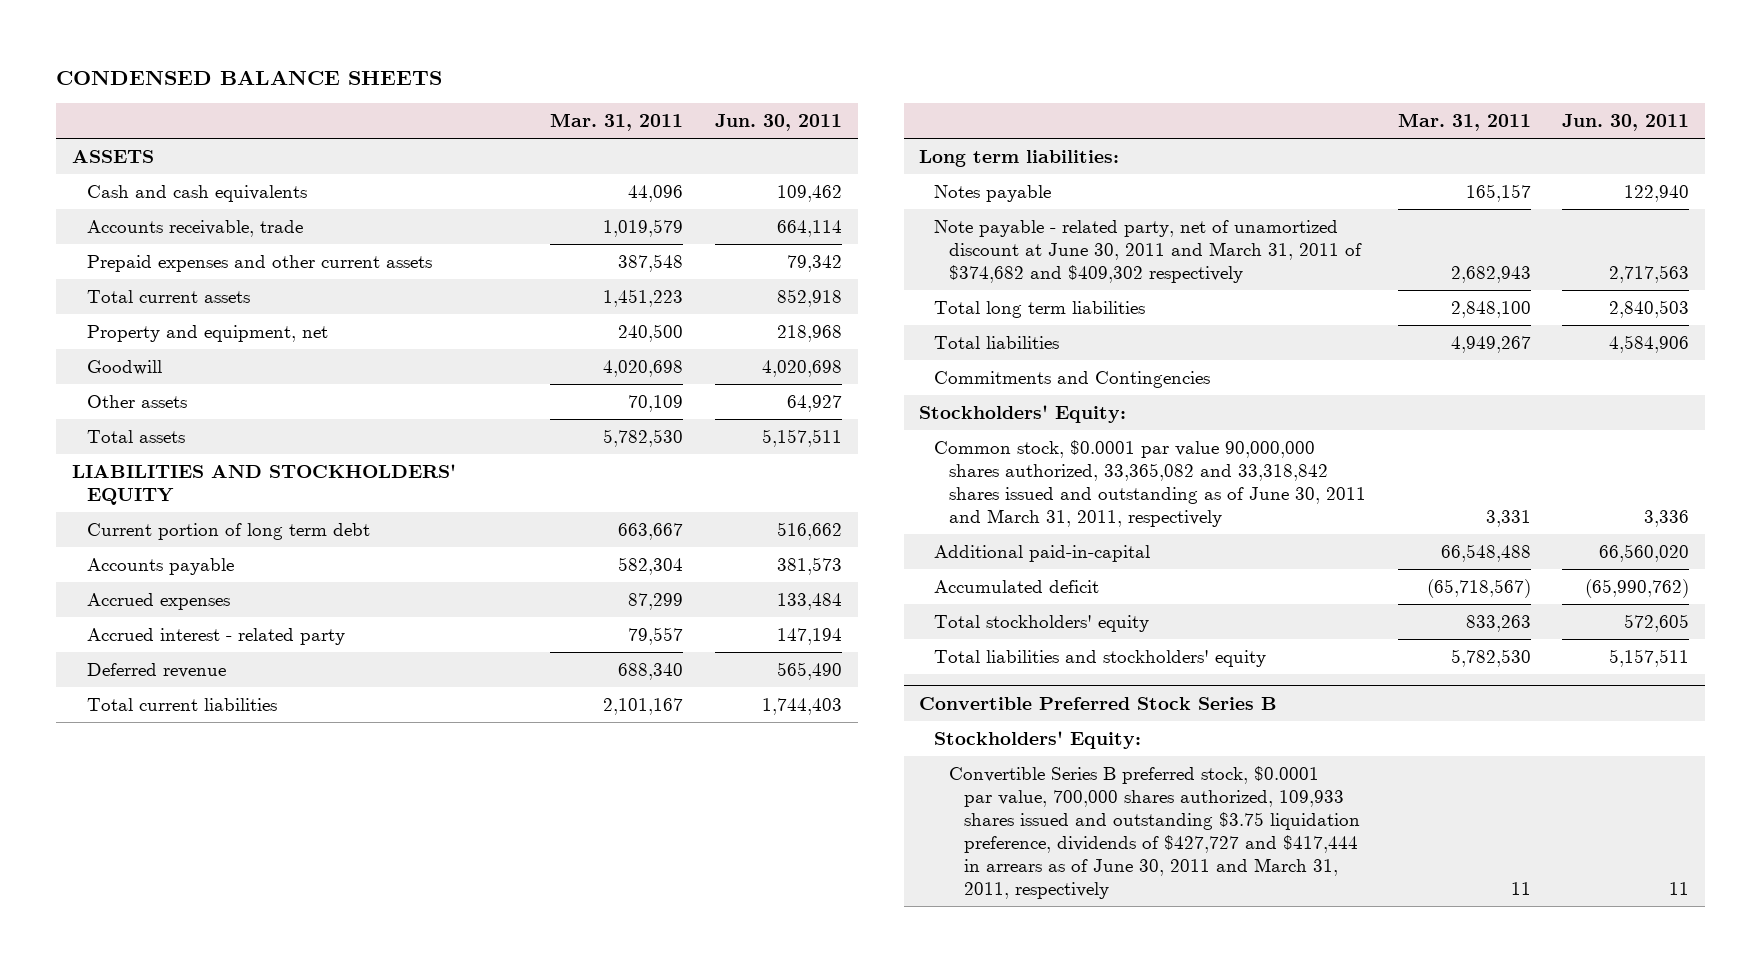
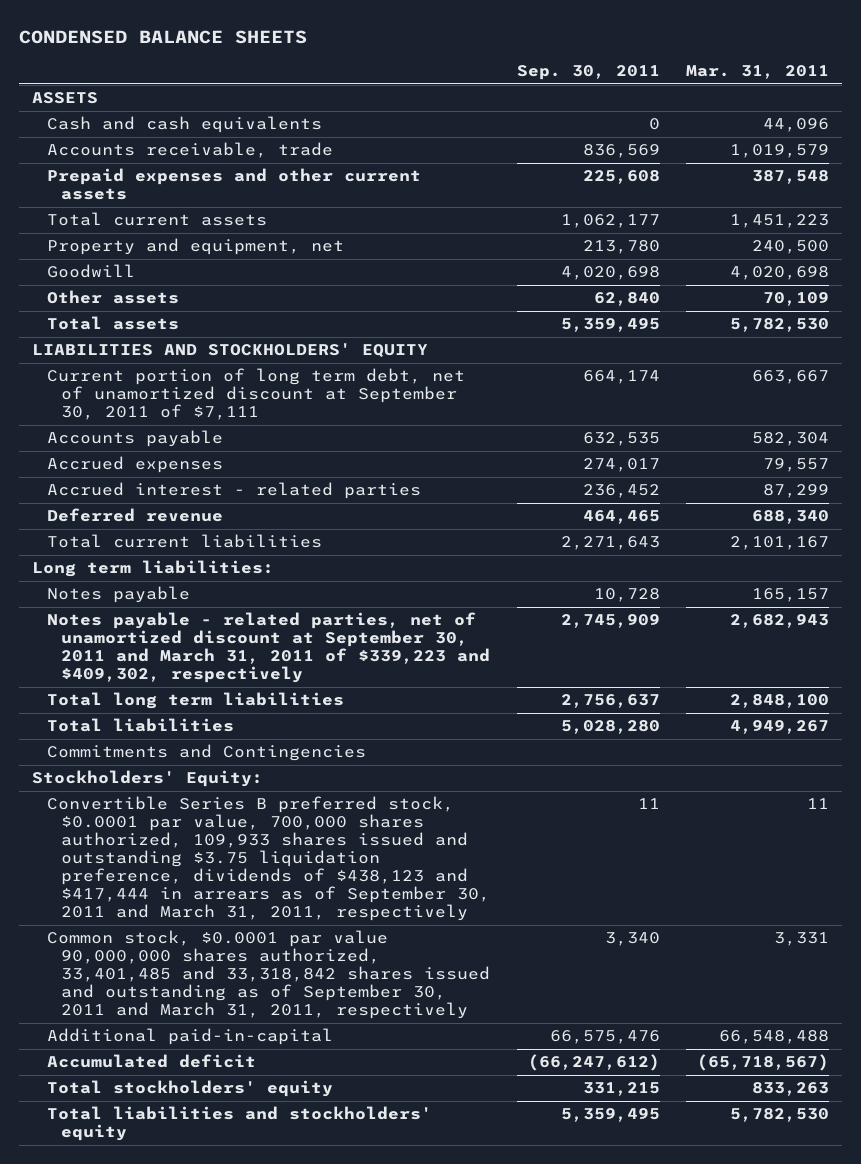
[714,113,842,131] Jun. 30, 2011 -> none
none -> [516,65,660,81] Sep. 30, 2011
[86,523,370,541] Current portion of long term debt -> [46,368,465,421] Current portion of long term debt, net of unamortized discount at September 30, 2011 of $7,111
[628,593,684,611] 87,299 -> [762,458,829,473] 79,557
[86,628,345,646] Accrued interest - related party -> [46,482,421,500] Accrued interest - related parties
[628,627,684,646] 79,557 -> [762,484,829,499] 87,299
[934,220,1363,283] Note payable - related party, net of unamortized discount at June 30, 2011 and March 31, 2011 of $374,682 and $409,302 respectively -> [46,612,491,684] Notes payable - related parties, net of unamortized discount at September 30, 2011 and March 31, 2011 of $339,223 and $409,302, respectively
none -> [46,796,491,922] Convertible Series B preferred stock, $0.0001 par value, 700,000 shares authorized, 109,933 shares issued and outstanding $3.75 liquidation preference, dividends of $438,123 and $417,444 in arrears as of September 30, 2011 and March 31, 2011, respectively
[934,440,1367,527] Common stock, $0.0001 par value 90,000,000 shares authorized, 33,365,082 and 33,318,842 shares issued and outstanding as of June 30, 2011 and March 31, 2011, respectively -> [46,930,491,1020] Common stock, $0.0001 par value 90,000,000 shares authorized, 33,401,485 and 33,318,842 shares issued and outstanding as of September 30, 2011 and March 31, 2011, respectively
[919,696,1278,710] Convertible Preferred Stock Series B -> none
[934,731,1142,750] Stockholders' Equity: -> none
[949,766,1361,899] Convertible Series B preferred stock, $0.0001 par value, 700,000 shares authorized, 109,933 shares issued and outstanding $3.75 liquidation preference, dividends of $427,727 and $417,444 in arrears as of June 30, 2011 and March 31, 2011, respectively -> none

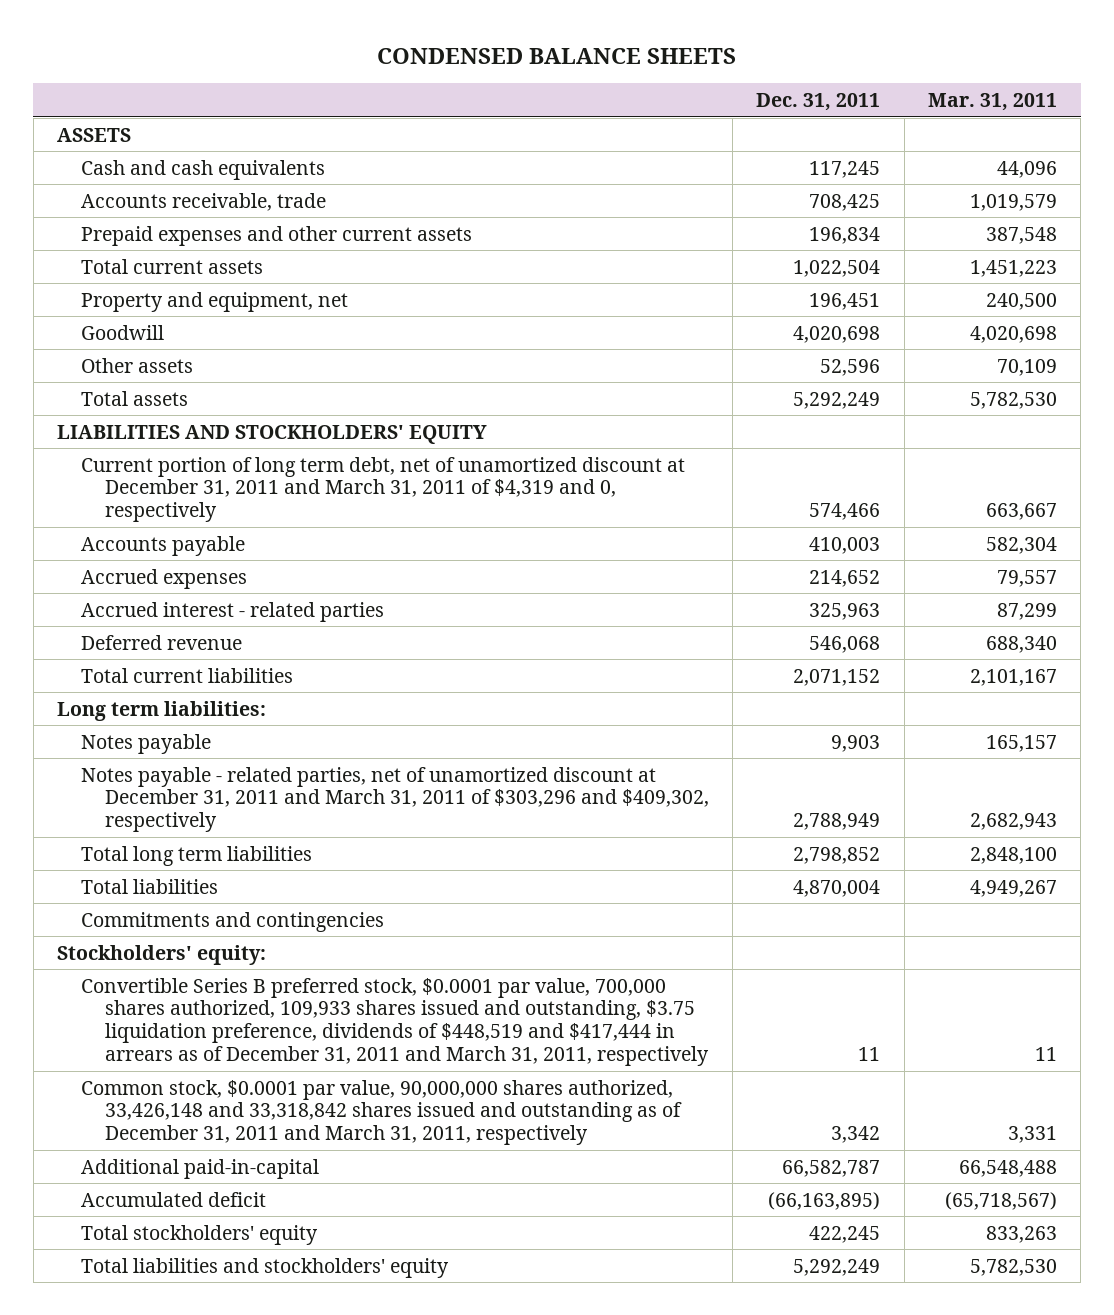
[516,65,660,81] Sep. 30, 2011 -> none
none -> [756,93,881,112] Dec. 31, 2011
[46,368,465,421] Current portion of long term debt, net of unamortized discount at September 30, 2011 of $7,111 -> [80,456,685,523] Current portion of long term debt, net of unamortized discount at December 31, 2011 and March 31, 2011 of $4,319 and 0, respectively
[46,612,491,684] Notes payable - related parties, net of unamortized discount at September 30, 2011 and March 31, 2011 of $339,223 and $409,302, respectively -> [80,766,709,833] Notes payable - related parties, net of unamortized discount at December 31, 2011 and March 31, 2011 of $303,296 and $409,302, respectively
[46,744,366,762] Commitments and Contingencies -> [80,911,384,932] Commitments and contingencies
[31,770,263,788] Stockholders' Equity: -> [57,944,267,965] Stockholders' equity:
[46,796,491,922] Convertible Series B preferred stock, $0.0001 par value, 700,000 shares authorized, 109,933 shares issued and outstanding $3.75 liquidation preference, dividends of $438,123 and $417,444 in arrears as of September 30, 2011 and March 31, 2011, respectively -> [80,977,709,1067] Convertible Series B preferred stock, $0.0001 par value, 700,000 shares authorized, 109,933 shares issued and outstanding, $3.75 liquidation preference, dividends of $448,519 and $417,444 in arrears as of December 31, 2011 and March 31, 2011, respectively
[46,930,491,1020] Common stock, $0.0001 par value 90,000,000 shares authorized, 33,401,485 and 33,318,842 shares issued and outstanding as of September 30, 2011 and March 31, 2011, respectively -> [80,1079,682,1146] Common stock, $0.0001 par value, 90,000,000 shares authorized, 33,426,148 and 33,318,842 shares issued and outstanding as of December 31, 2011 and March 31, 2011, respectively

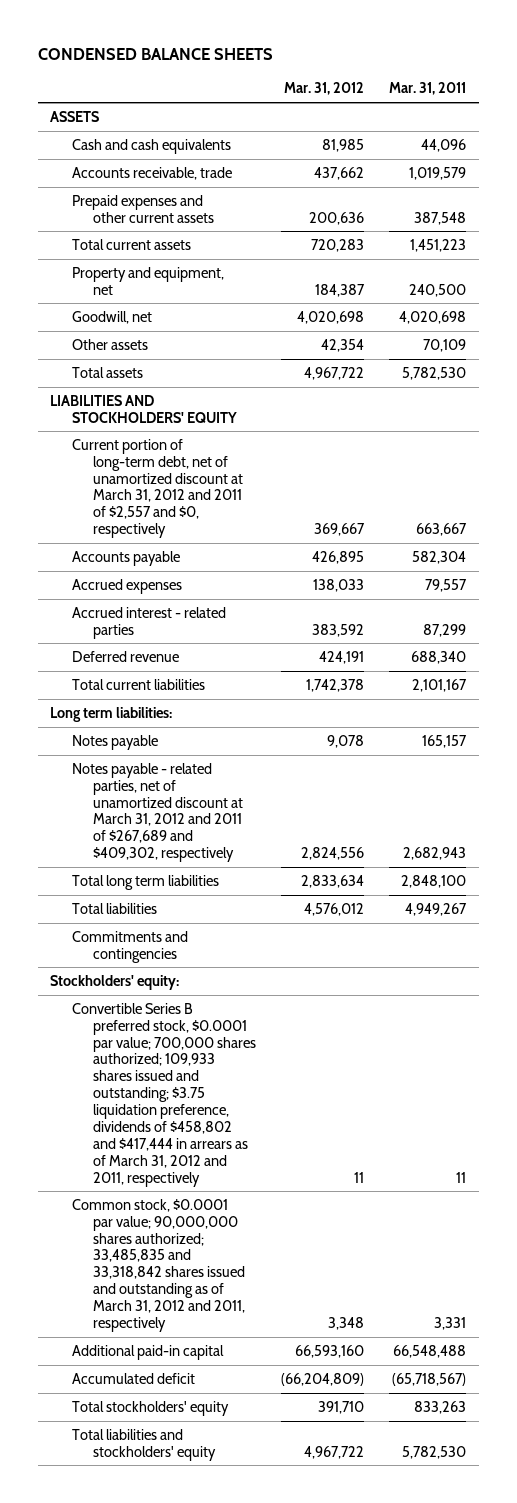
[756,93,881,112] Dec. 31, 2011 -> none
none -> [284,82,365,96] Mar. 31, 2012
[80,324,164,340] Goodwill -> [71,310,152,324] Goodwill, net
[80,456,685,523] Current portion of long term debt, net of unamortized discount at December 31, 2011 and March 31, 2011 of $4,319 and 0, respectively -> [71,438,244,539] Current portion of long-term debt, net of unamortized discount at March 31, 2012 and 2011 of $2,557 and $0, respectively
[80,766,709,833] Notes payable - related parties, net of unamortized discount at December 31, 2011 and March 31, 2011 of $303,296 and $409,302, respectively -> [71,762,244,863] Notes payable - related parties, net of unamortized discount at March 31, 2012 and 2011 of $267,689 and $409,302, respectively
[80,977,709,1067] Convertible Series B preferred stock, $0.0001 par value, 700,000 shares authorized, 109,933 shares issued and outstanding, $3.75 liquidation preference, dividends of $448,519 and $417,444 in arrears as of December 31, 2011 and March 31, 2011, respectively -> [71,1002,257,1187] Convertible Series B preferred stock, $0.0001 par value; 700,000 shares authorized; 109,933 shares issued and outstanding; $3.75 liquidation preference, dividends of $458,802 and $417,444 in arrears as of March 31, 2012 and 2011, respectively
[80,1079,682,1146] Common stock, $0.0001 par value, 90,000,000 shares authorized, 33,426,148 and 33,318,842 shares issued and outstanding as of December 31, 2011 and March 31, 2011, respectively -> [71,1198,246,1333] Common stock, $0.0001 par value; 90,000,000 shares authorized; 33,485,835 and 33,318,842 shares issued and outstanding as of March 31, 2012 and 2011, respectively
[80,1158,319,1179] Additional paid-in-capital -> [71,1344,224,1360] Additional paid-in capital

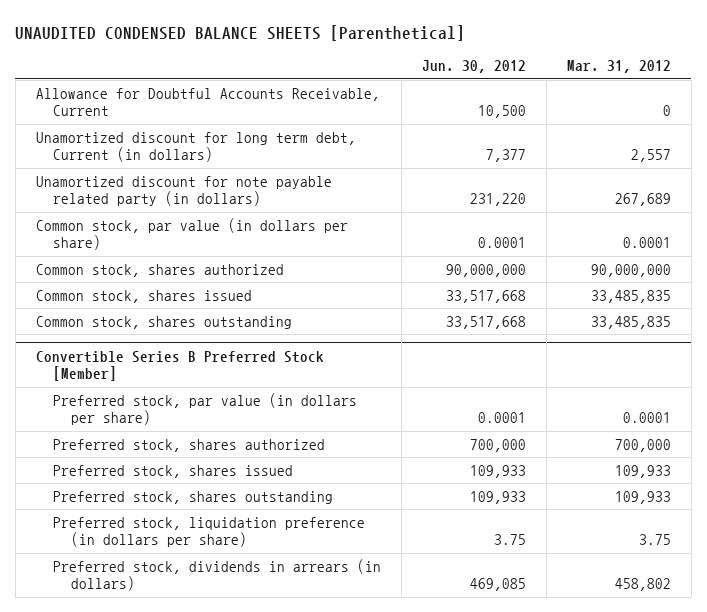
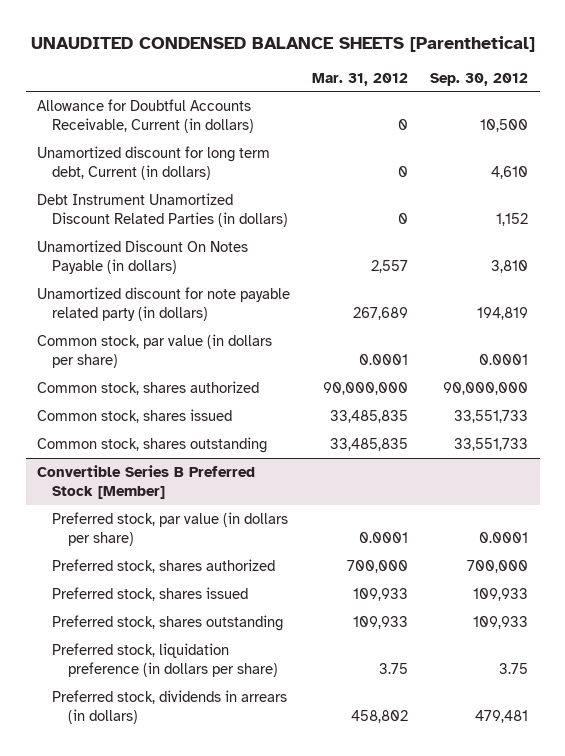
[422,60,527,74] Jun. 30, 2012 -> none
none -> [430,72,529,86] Sep. 30, 2012
[35,87,380,117] Allowance for Doubtful Accounts Receivable, Current -> [36,98,255,134] Allowance for Doubtful Accounts Receivable, Current (in dollars)
[630,149,671,163] 2,557 -> [398,166,409,178] 0
none -> [36,192,289,228] Debt Instrument Unamortized Discount Related Parties (in dollars)
none -> [36,239,248,275] Unamortized Discount On Notes Payable (in dollars)

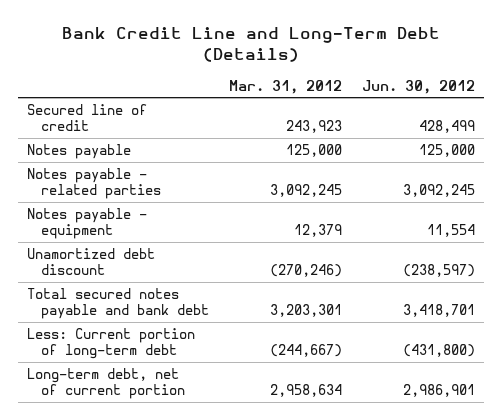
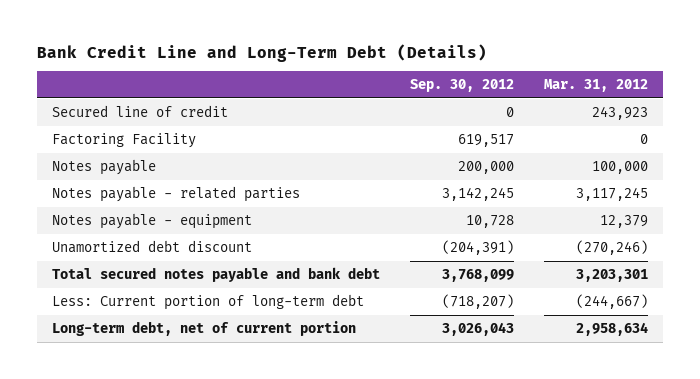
[361,79,475,94] Jun. 30, 2012 -> none
none -> [409,79,514,93] Sep. 30, 2012
none -> [51,133,196,149] Factoring Facility
[286,143,343,157] 125,000 -> [591,161,648,175] 100,000
[270,184,343,198] 3,092,245 -> [575,187,648,202] 3,117,245

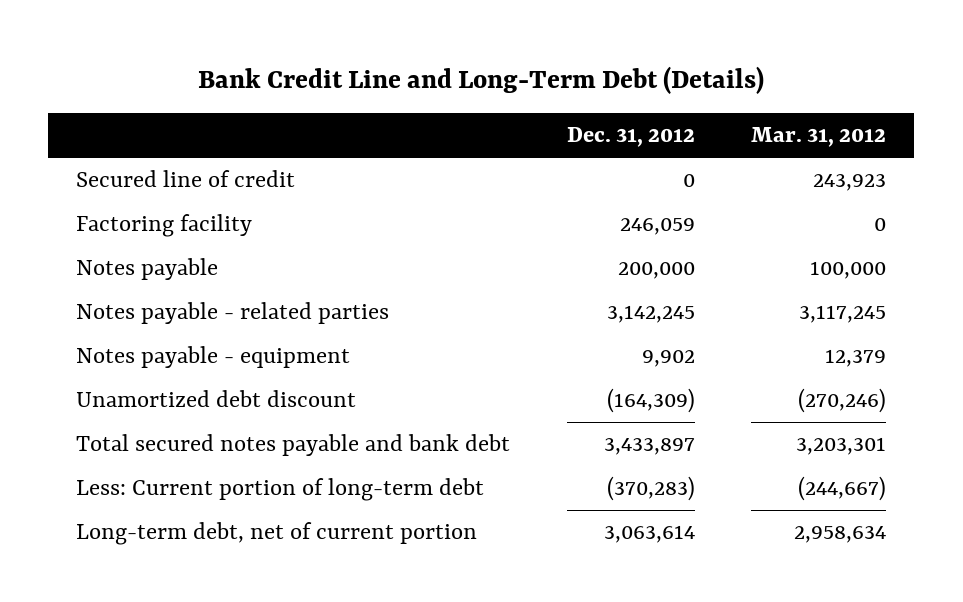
[409,79,514,93] Sep. 30, 2012 -> none
none -> [566,127,695,148] Dec. 31, 2012
[51,133,196,149] Factoring Facility -> [76,214,253,238] Factoring facility

